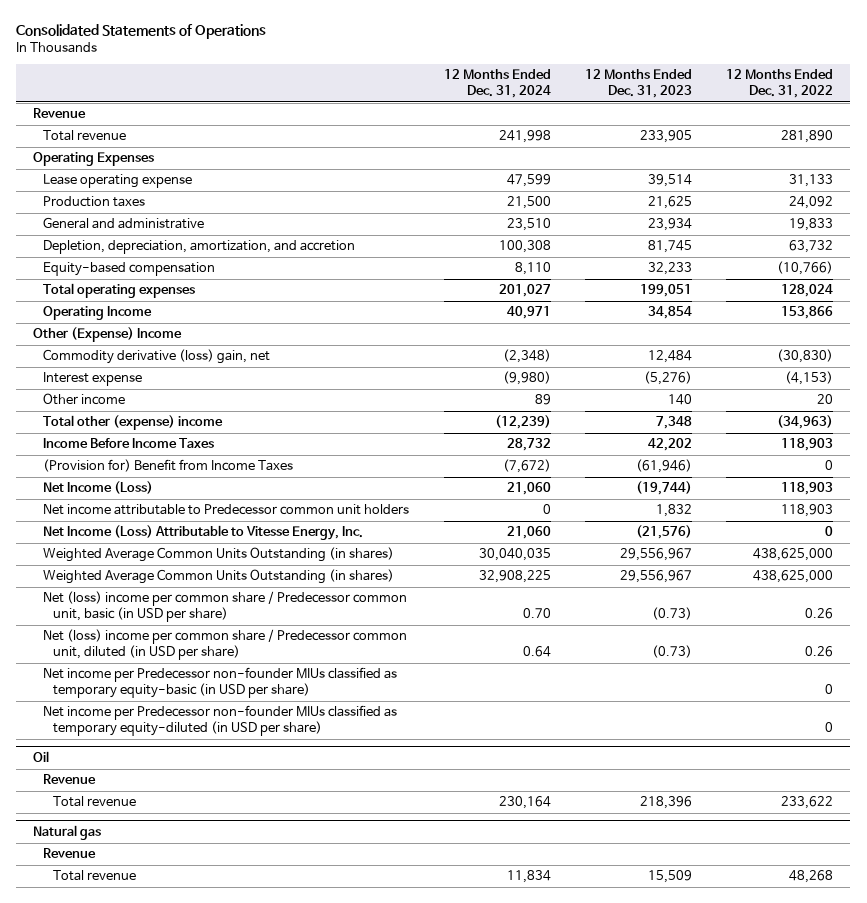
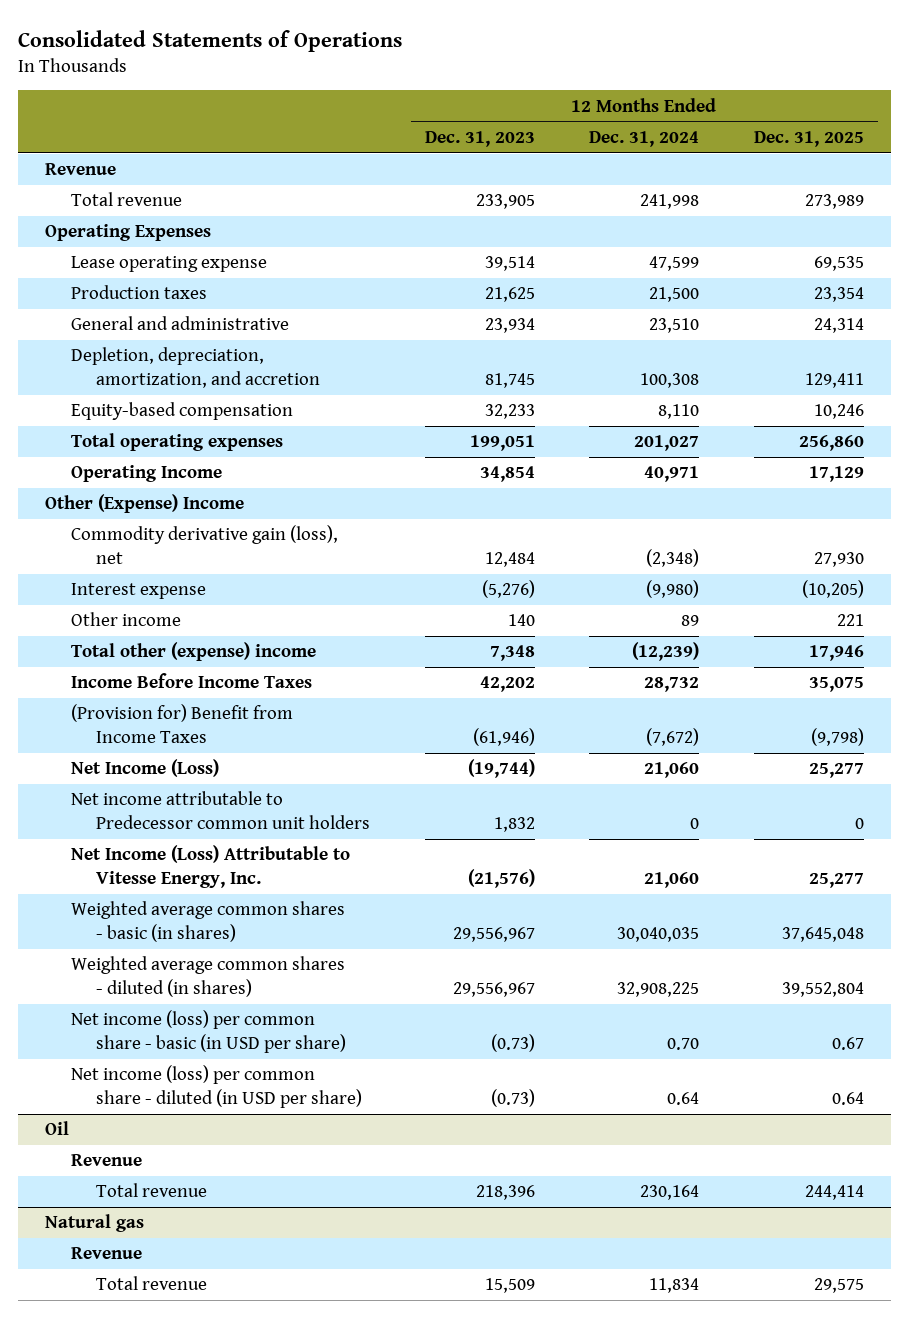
[726,69,834,99] 12 Months Ended Dec. 31, 2022 -> none
none -> [753,130,864,147] Dec. 31, 2025
[43,349,271,365] Commodity derivative (loss) gain, net -> [70,525,338,565] Commodity derivative gain (loss), net
[43,667,398,699] Net income per Predecessor non-founder MIUs classified as temporary equity-basic (in USD per share) -> none
[43,705,398,737] Net income per Predecessor non-founder MIUs classified as temporary equity-diluted (in USD per share) -> none
[43,547,395,563] Weighted Average Common Units Outstanding (in shares) -> [70,901,345,943] Weighted average common shares - basic (in shares)
[43,569,395,585] Weighted Average Common Units Outstanding (in shares) -> [70,956,345,998] Weighted average common shares - diluted (in shares)
[43,591,408,623] Net (loss) income per common share / Predecessor common unit, basic (in USD per share) -> [70,1010,346,1054] Net income (loss) per common share - basic (in USD per share)
[43,629,408,661] Net (loss) income per common share / Predecessor common unit, diluted (in USD per share) -> [70,1065,362,1109] Net income (loss) per common share - diluted (in USD per share)

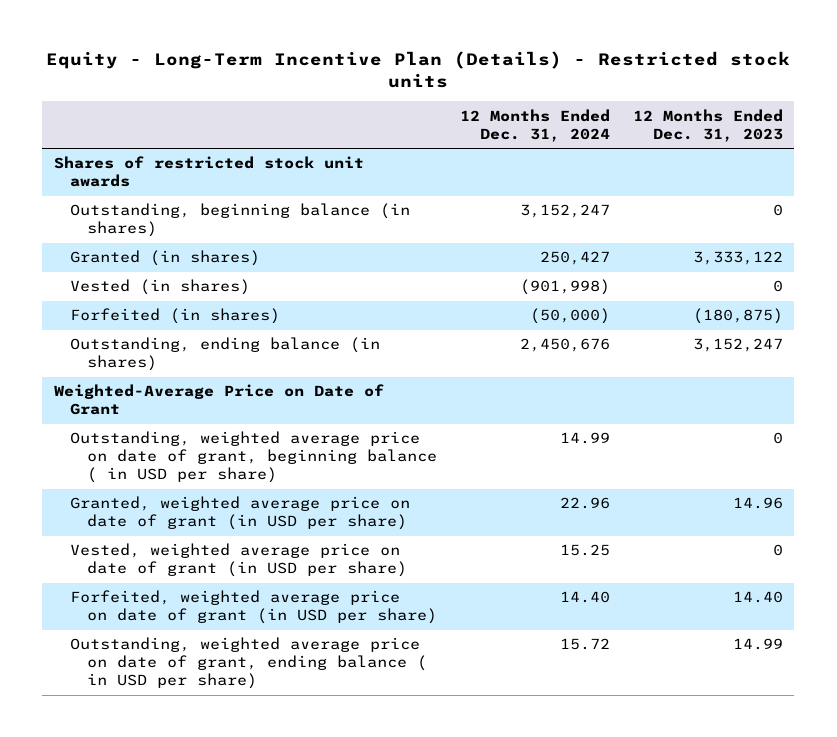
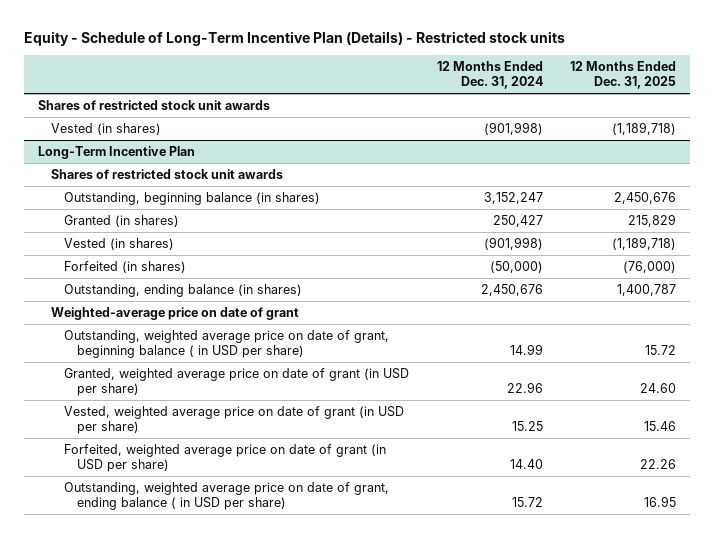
[46,50,791,89] Equity - Long-Term Incentive Plan (Details) - Restricted stock units -> [24,31,566,47] Equity - Schedule of Long-Term Incentive Plan (Details) - Restricted stock units
[632,108,783,142] 12 Months Ended Dec. 31, 2023 -> none
none -> [570,61,677,90] 12 Months Ended Dec. 31, 2025
none -> [51,123,162,136] Vested (in shares)
none -> [37,146,195,160] Long-Term Incentive Plan
none -> [51,169,284,180] Shares of restricted stock unit awards
[53,384,384,416] Weighted-Average Price on Date of Grant -> [51,307,300,321] Weighted-average price on date of grant

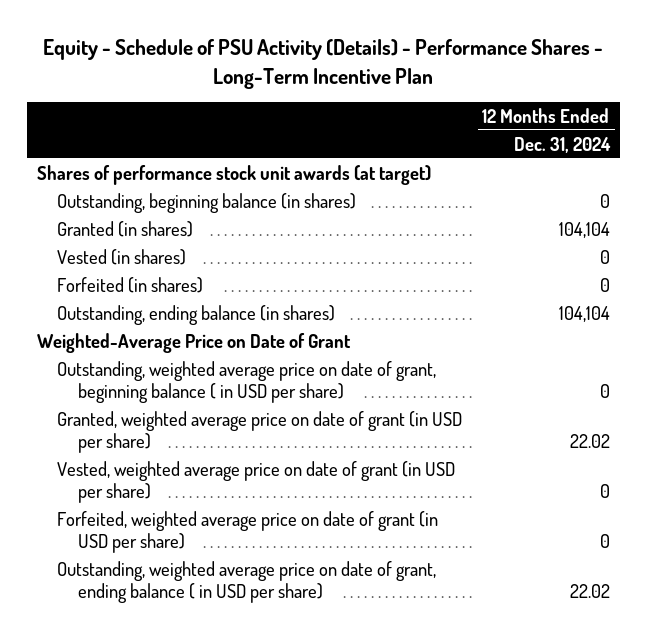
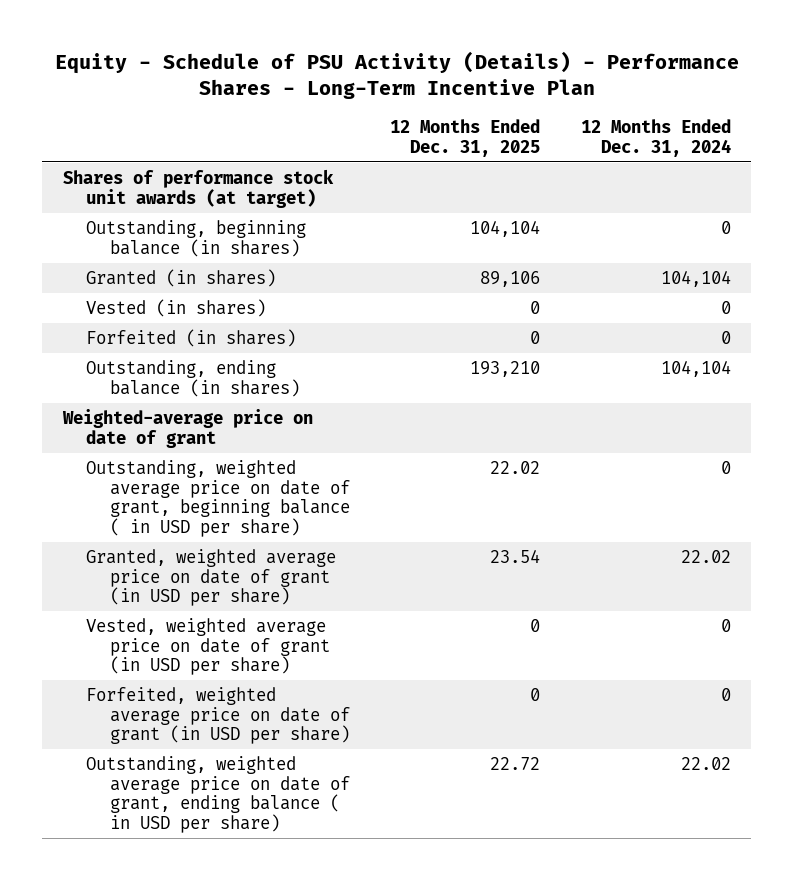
none -> [390,119,541,157] 12 Months Ended Dec. 31, 2025
[36,332,351,353] Weighted-Average Price on Date of Grant -> [61,408,313,448] Weighted-average price on date of grant

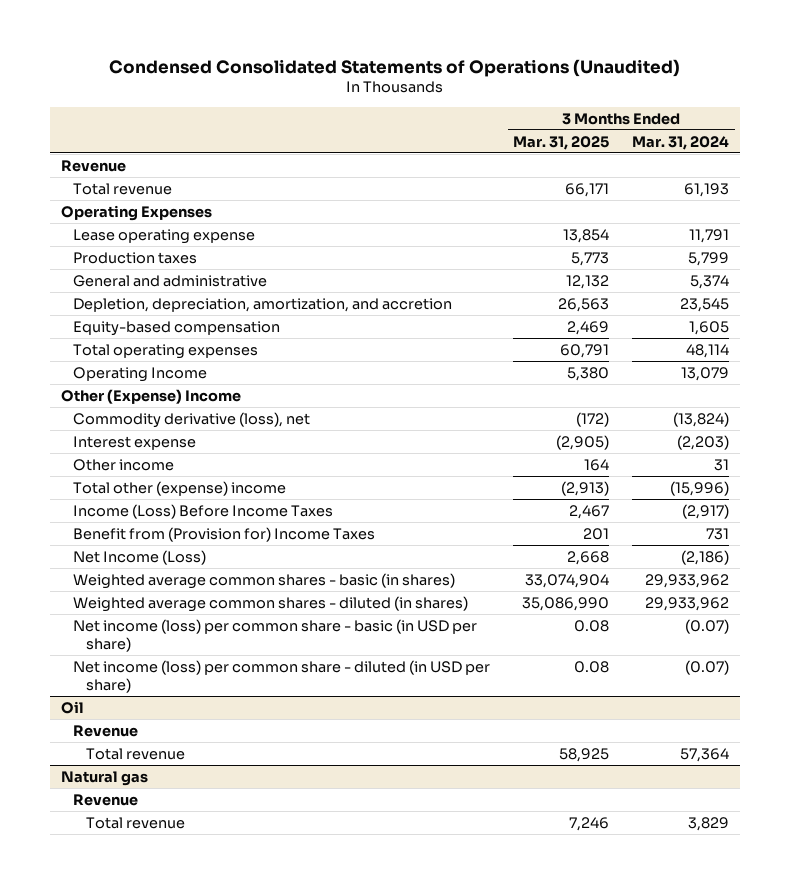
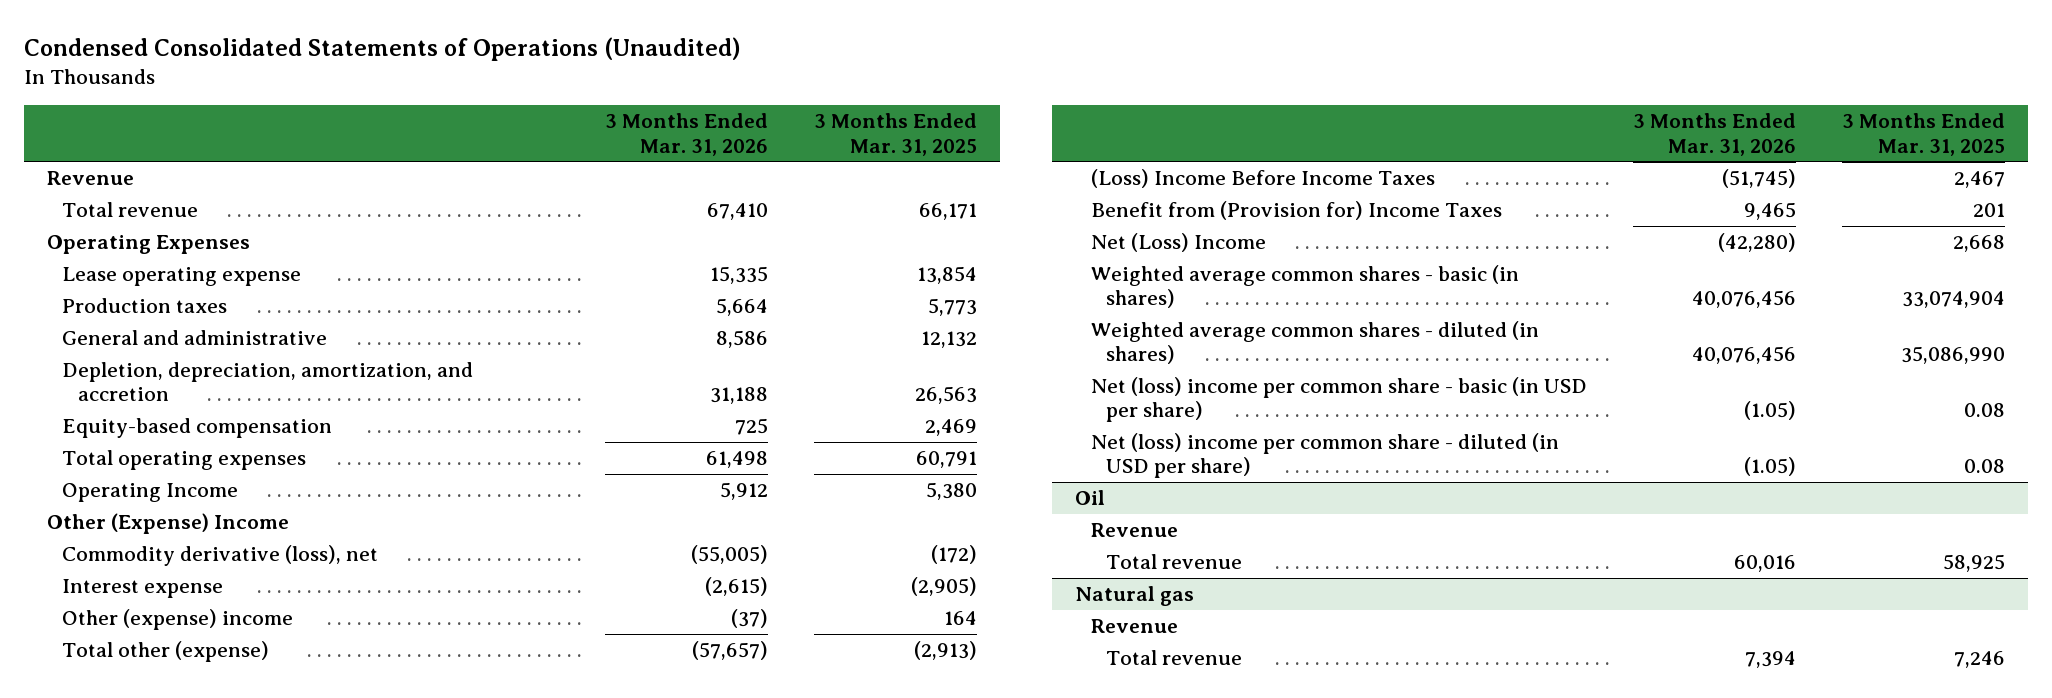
[631,135,729,150] Mar. 31, 2024 -> none
none -> [604,113,768,156] 3 Months Ended Mar. 31, 2026
[73,458,175,471] Other income -> [62,609,294,631] Other (expense) income
[73,480,287,496] Total other (expense) income -> [62,641,270,663] Total other (expense)
[73,503,334,519] Income (Loss) Before Income Taxes -> [1090,169,1435,189] (Loss) Income Before Income Taxes
[73,549,207,565] Net Income (Loss) -> [1090,233,1266,253] Net (Loss) Income
[73,618,478,653] Net income (loss) per common share - basic (in USD per share) -> [1090,377,1587,423] Net (loss) income per common share - basic (in USD per share)
[73,659,491,694] Net income (loss) per common share - diluted (in USD per share) -> [1090,433,1559,479] Net (loss) income per common share - diluted (in USD per share)

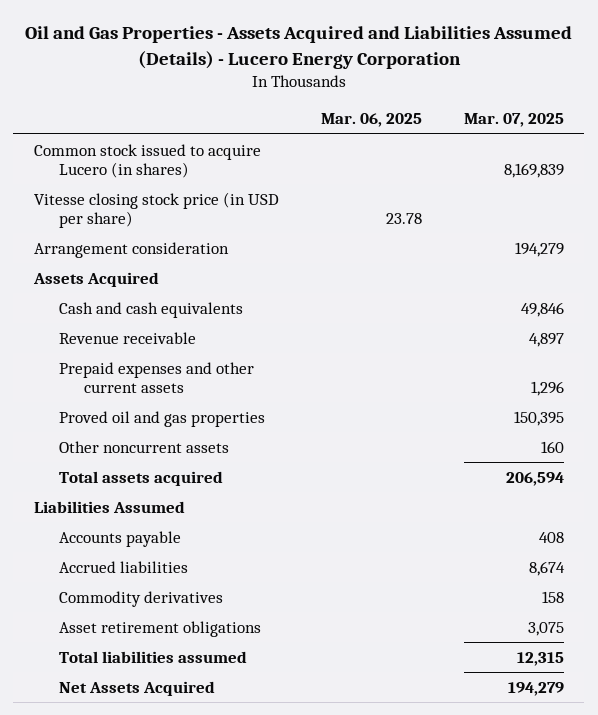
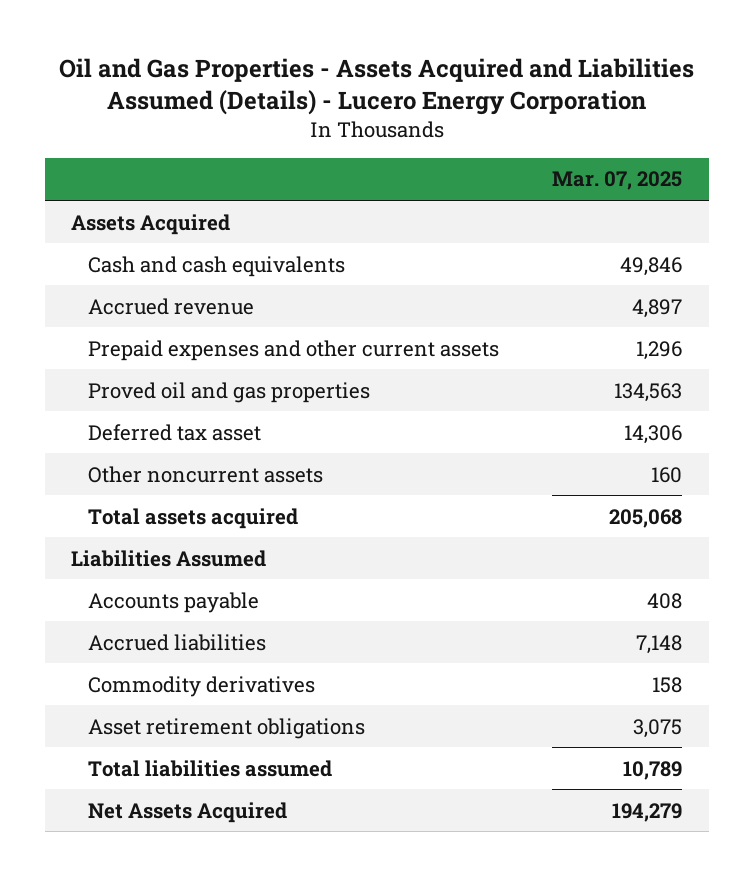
[320,113,422,128] Mar. 06, 2025 -> none
[34,143,262,178] Common stock issued to acquire Lucero (in shares) -> none
[34,191,280,228] Vitesse closing stock price (in USD per share) -> none
[34,241,230,258] Arrangement consideration -> none
[59,331,197,344] Revenue receivable -> [87,297,254,315] Accrued revenue
[513,410,564,426] 150,395 -> [614,382,683,402] 134,563
none -> [87,423,261,441] Deferred tax asset
[505,471,564,486] 206,594 -> [609,508,683,528] 205,068
[528,560,565,576] 8,674 -> [636,634,683,654] 7,148
[516,651,564,666] 12,315 -> [623,760,683,780] 10,789

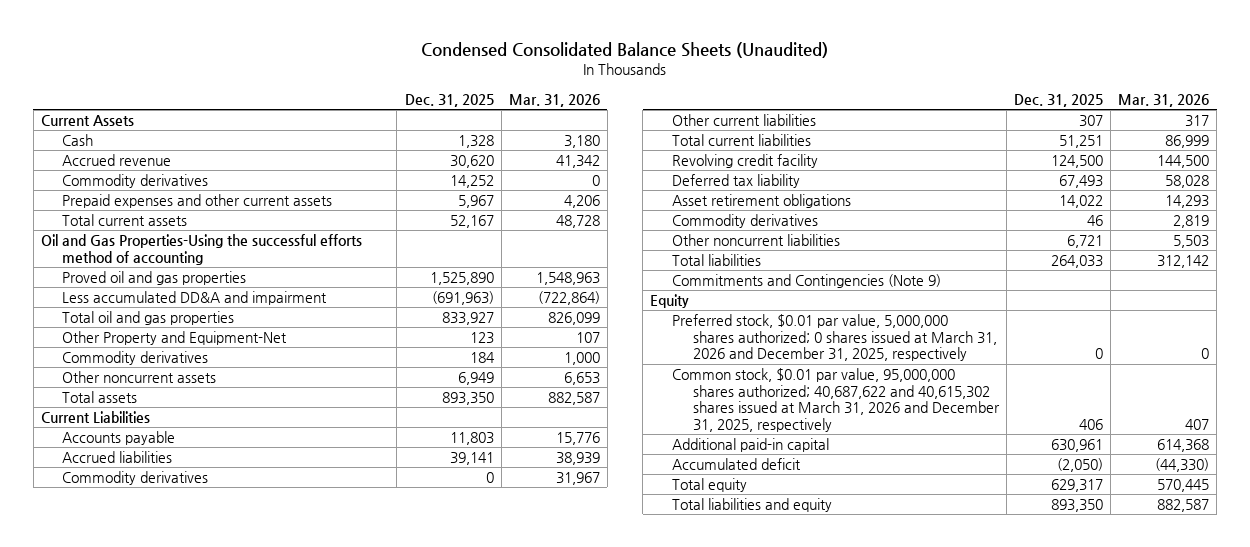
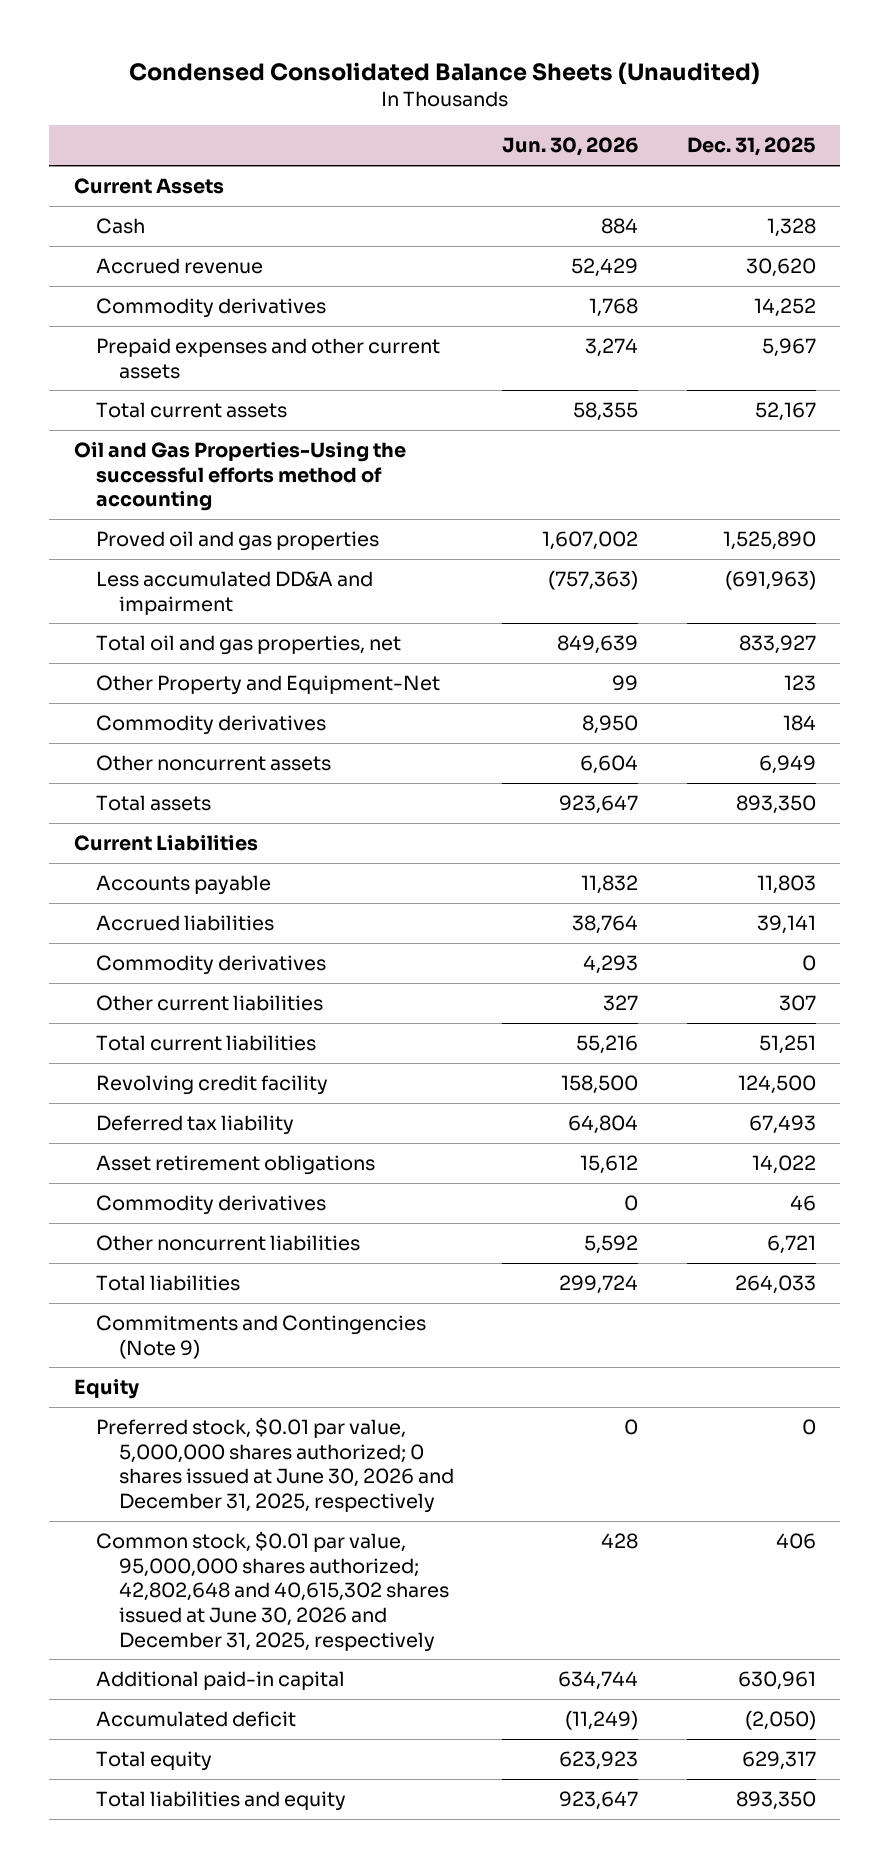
[508,93,600,107] Mar. 31, 2026 -> none
none -> [502,137,639,157] Jun. 30, 2026
[62,311,235,326] Total oil and gas properties -> [96,634,402,655] Total oil and gas properties, net
[671,314,997,362] Preferred stock, $0.01 par value, 5,000,000 shares authorized; 0 shares issued at March 31, 2026 and December 31, 2025, respectively -> [96,1416,454,1513] Preferred stock, $0.01 par value, 5,000,000 shares authorized; 0 shares issued at June 30, 2026 and December 31, 2025, respectively
[671,368,1000,433] Common stock, $0.01 par value, 95,000,000 shares authorized; 40,687,622 and 40,615,302 shares issued at March 31, 2026 and December 31, 2025, respectively -> [96,1530,449,1652] Common stock, $0.01 par value, 95,000,000 shares authorized; 42,802,648 and 40,615,302 shares issued at June 30, 2026 and December 31, 2025, respectively

